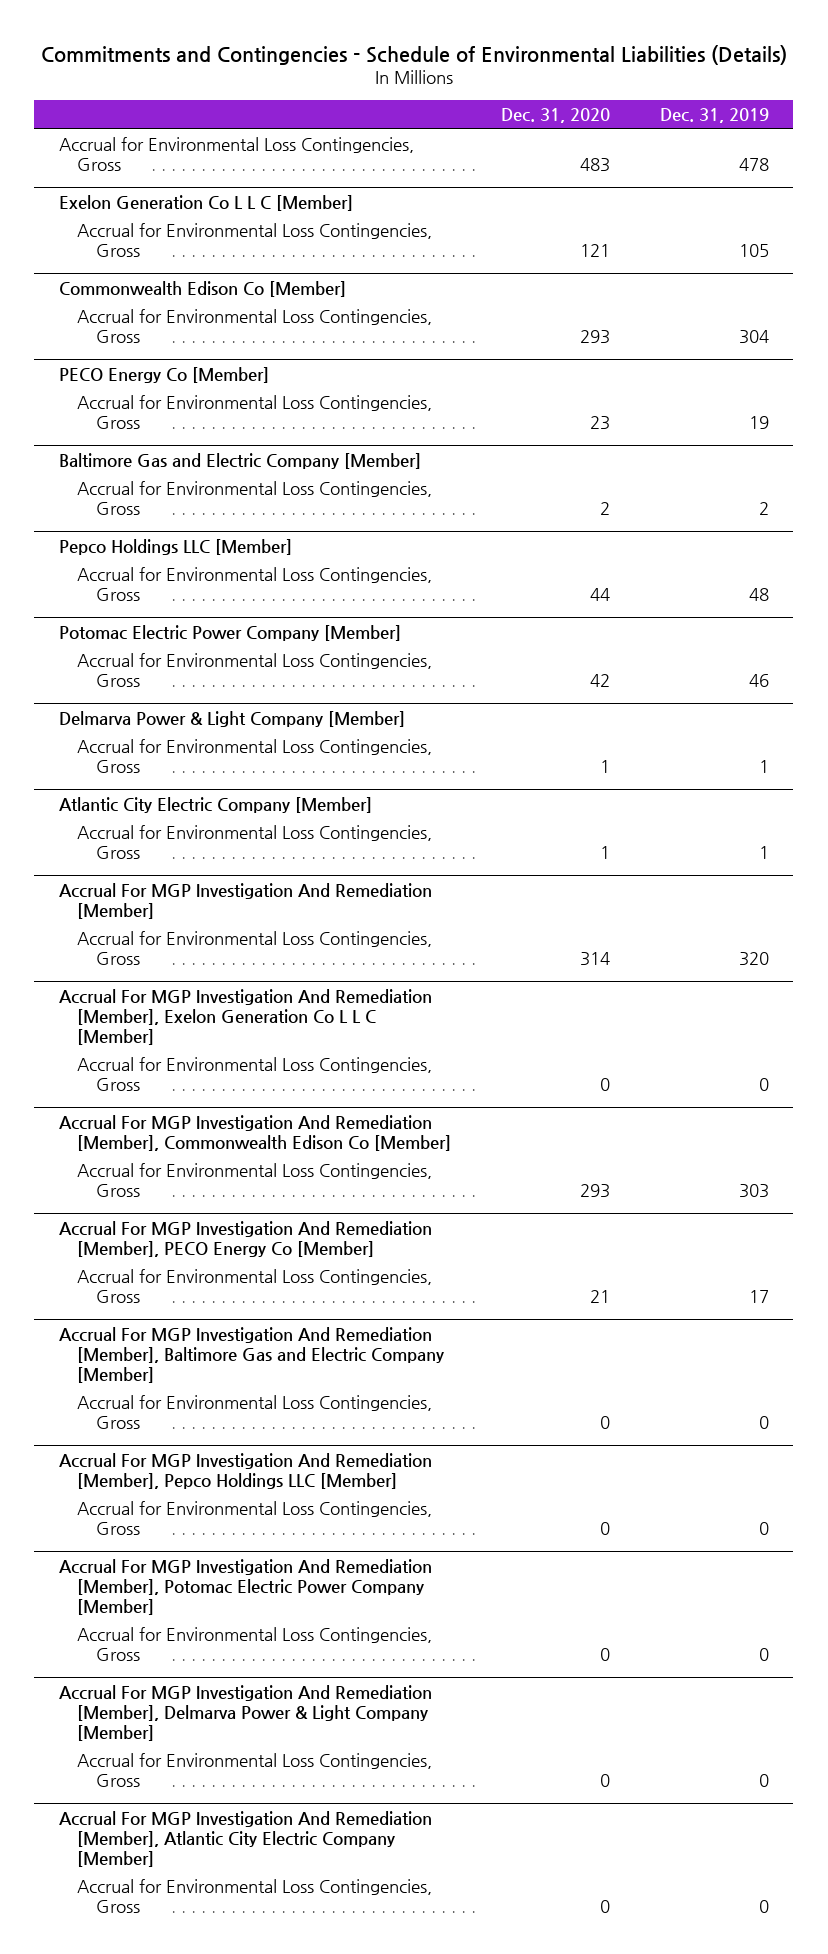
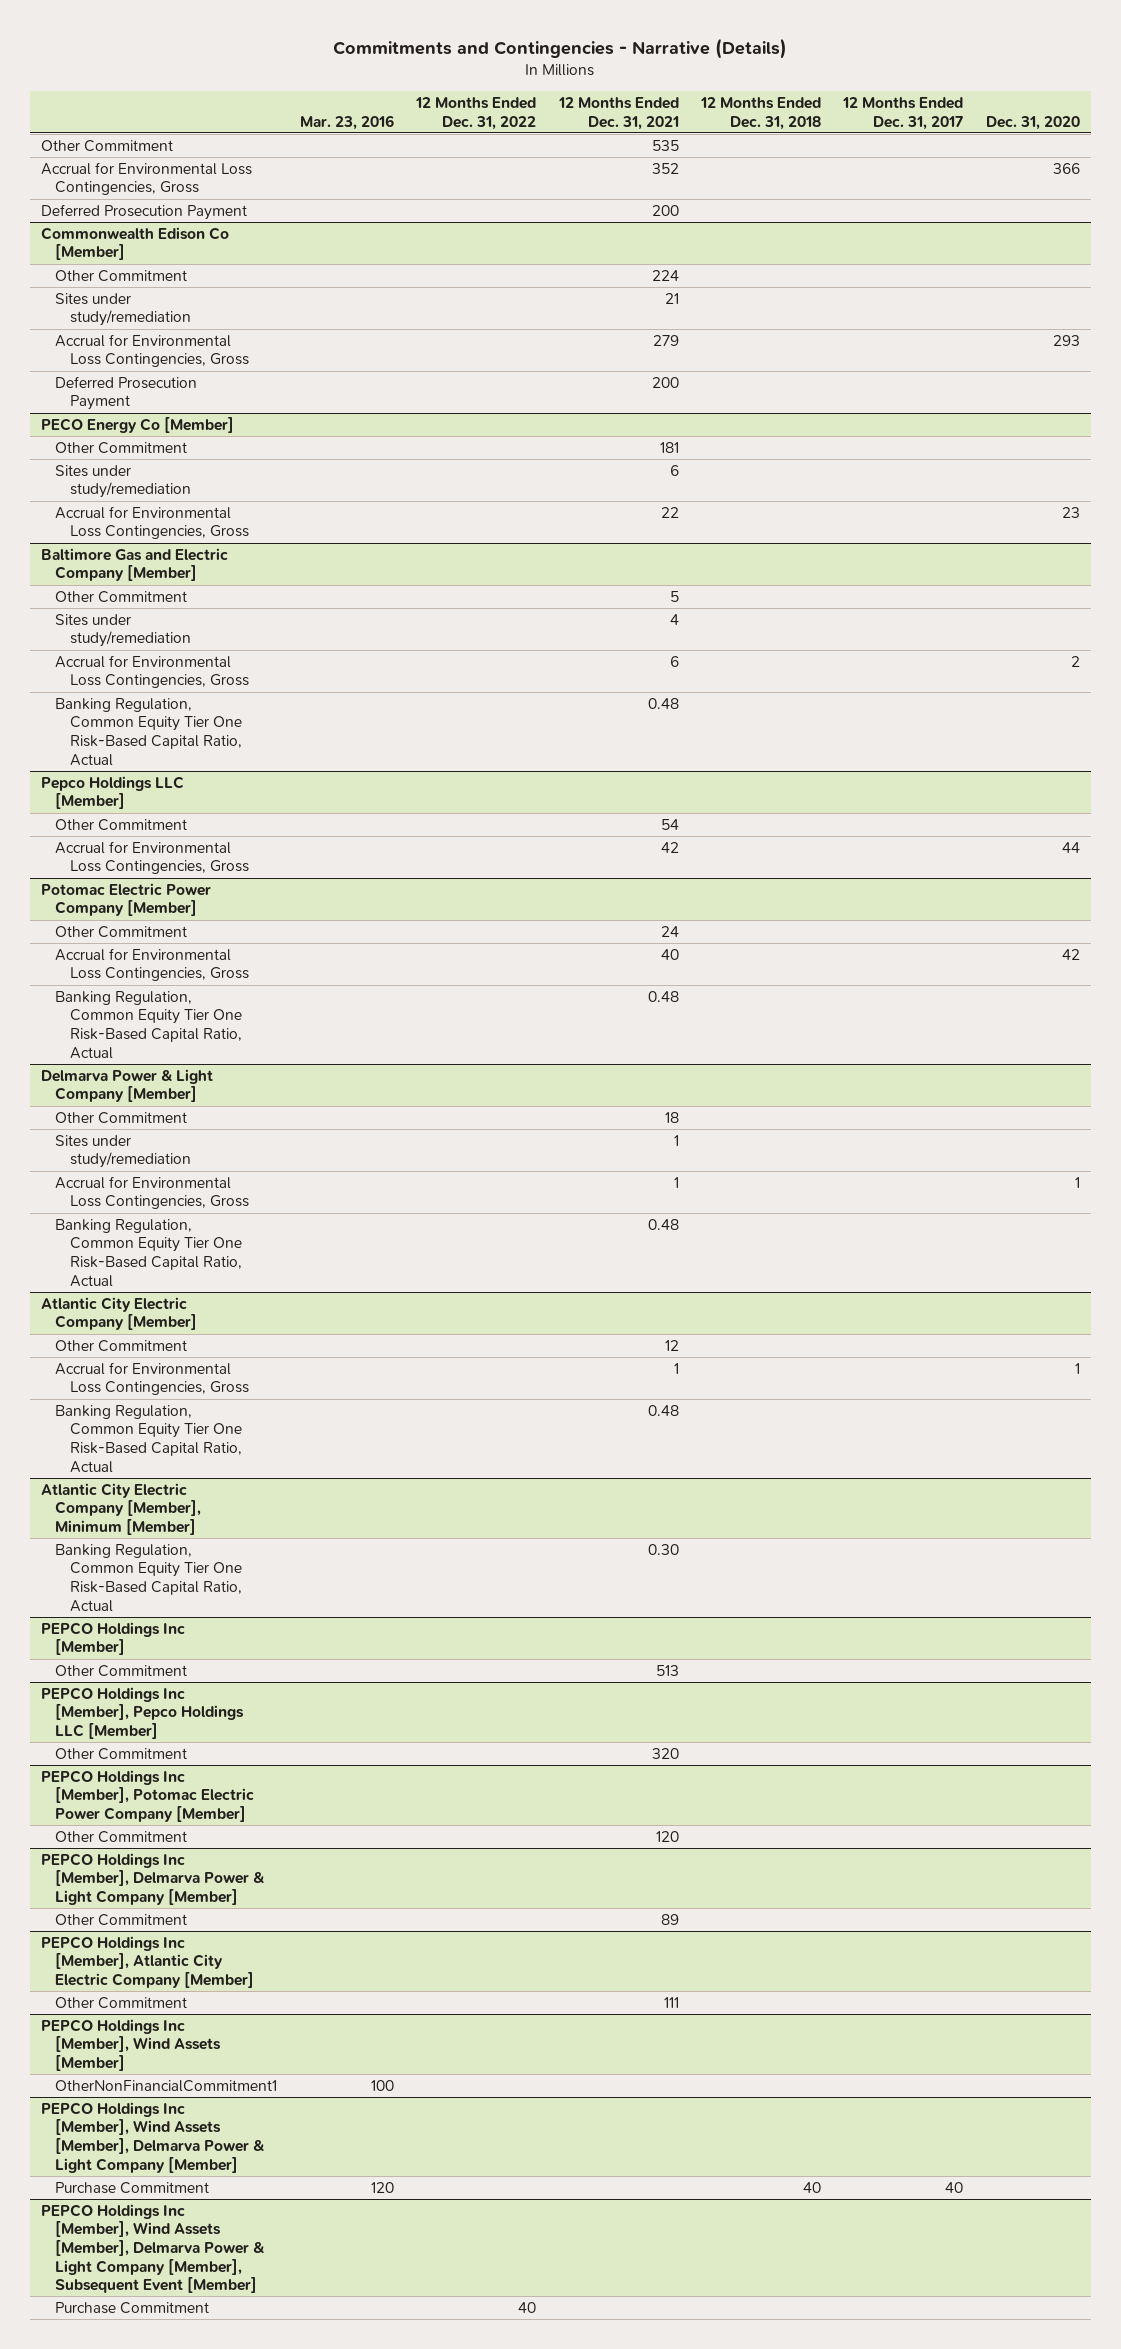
[40,44,787,65] Commitments and Contingencies - Schedule of Environmental Liabilities (Details) -> [333,38,788,60] Commitments and Contingencies - Narrative (Details)
[659,108,769,124] Dec. 31, 2019 -> none
none -> [299,114,394,130] Mar. 23, 2016
none -> [415,96,537,130] 12 Months Ended Dec. 31, 2022
none -> [557,96,679,130] 12 Months Ended Dec. 31, 2021
none -> [700,96,822,130] 12 Months Ended Dec. 31, 2018
none -> [842,96,964,130] 12 Months Ended Dec. 31, 2017
[59,194,354,211] Exelon Generation Co L L C [Member] -> none
[77,223,433,257] Accrual for Environmental Loss Contingencies, Gross -> none
none -> [41,139,174,152] Other Commitment
[580,157,611,172] 483 -> [1052,162,1080,174] 366
none -> [41,203,248,220] Deferred Prosecution Payment
none -> [55,269,188,282] Other Commitment
none -> [55,292,191,327] Sites under study/remediation
none -> [55,375,198,411] Deferred Prosecution Payment
none -> [55,441,188,454] Other Commitment
none -> [55,464,191,499] Sites under study/remediation
none -> [55,590,188,603] Other Commitment
none -> [55,613,191,648] Sites under study/remediation
none -> [55,697,242,766] Banking Regulation, Common Equity Tier One Risk-Based Capital Ratio, Actual
none -> [55,818,188,831] Other Commitment
none -> [55,925,188,938] Other Commitment
none -> [55,990,242,1059] Banking Regulation, Common Equity Tier One Risk-Based Capital Ratio, Actual
none -> [55,1111,188,1124] Other Commitment
none -> [55,1134,191,1169] Sites under study/remediation
none -> [55,1218,242,1287] Banking Regulation, Common Equity Tier One Risk-Based Capital Ratio, Actual
none -> [55,1339,188,1352] Other Commitment
[59,882,433,919] Accrual For MGP Investigation And Remediation [Member] -> none
[77,931,433,965] Accrual for Environmental Loss Contingencies, Gross -> none
[59,988,433,1045] Accrual For MGP Investigation And Remediation [Member], Exelon Generation Co L L C [Member] -> none
[77,1057,433,1091] Accrual for Environmental Loss Contingencies, Gross -> none
[59,1114,452,1151] Accrual For MGP Investigation And Remediation [Member], Commonwealth Edison Co [Member] -> none
[77,1163,433,1197] Accrual for Environmental Loss Contingencies, Gross -> none
[59,1220,433,1257] Accrual For MGP Investigation And Remediation [Member], PECO Energy Co [Member] -> none
[77,1269,433,1303] Accrual for Environmental Loss Contingencies, Gross -> none
[59,1326,445,1383] Accrual For MGP Investigation And Remediation [Member], Baltimore Gas and Electric Company [Member] -> none
[77,1395,433,1429] Accrual for Environmental Loss Contingencies, Gross -> none
[59,1452,433,1489] Accrual For MGP Investigation And Remediation [Member], Pepco Holdings LLC [Member] -> none
[77,1501,433,1535] Accrual for Environmental Loss Contingencies, Gross -> none
[59,1558,433,1615] Accrual For MGP Investigation And Remediation [Member], Potomac Electric Power Company [Member] -> none
[77,1627,433,1661] Accrual for Environmental Loss Contingencies, Gross -> none
[59,1684,433,1741] Accrual For MGP Investigation And Remediation [Member], Delmarva Power & Light Company [Member] -> none
[77,1753,433,1787] Accrual for Environmental Loss Contingencies, Gross -> none
[59,1810,433,1867] Accrual For MGP Investigation And Remediation [Member], Atlantic City Electric Company [Member] -> none
[77,1879,433,1913] Accrual for Environmental Loss Contingencies, Gross -> none
none -> [55,1404,242,1473] Banking Regulation, Common Equity Tier One Risk-Based Capital Ratio, Actual
none -> [41,1482,202,1536] Atlantic City Electric Company [Member], Minimum [Member]
none -> [55,1543,242,1612] Banking Regulation, Common Equity Tier One Risk-Based Capital Ratio, Actual
none -> [41,1621,186,1656] PEPCO Holdings Inc [Member]
none -> [55,1664,188,1677] Other Commitment
none -> [41,1686,245,1740] PEPCO Holdings Inc [Member], Pepco Holdings LLC [Member]
none -> [55,1747,188,1760] Other Commitment
none -> [41,1769,255,1823] PEPCO Holdings Inc [Member], Potomac Electric Power Company [Member]
none -> [55,1830,188,1843] Other Commitment
none -> [41,1852,266,1906] PEPCO Holdings Inc [Member], Delmarva Power & Light Company [Member]
none -> [55,1913,188,1926] Other Commitment
none -> [41,1935,255,1989] PEPCO Holdings Inc [Member], Atlantic City Electric Company [Member]
none -> [55,1996,188,2009] Other Commitment
none -> [41,2018,222,2072] PEPCO Holdings Inc [Member], Wind Assets [Member]
none -> [55,2079,278,2092] OtherNonFinancialCommitment1
none -> [41,2101,266,2173] PEPCO Holdings Inc [Member], Wind Assets [Member], Delmarva Power & Light Company [Member]
none -> [55,2181,210,2194] Purchase Commitment
none -> [41,2203,266,2294] PEPCO Holdings Inc [Member], Wind Assets [Member], Delmarva Power & Light Company [Member], Subsequent Event [Member]
none -> [55,2301,210,2314] Purchase Commitment

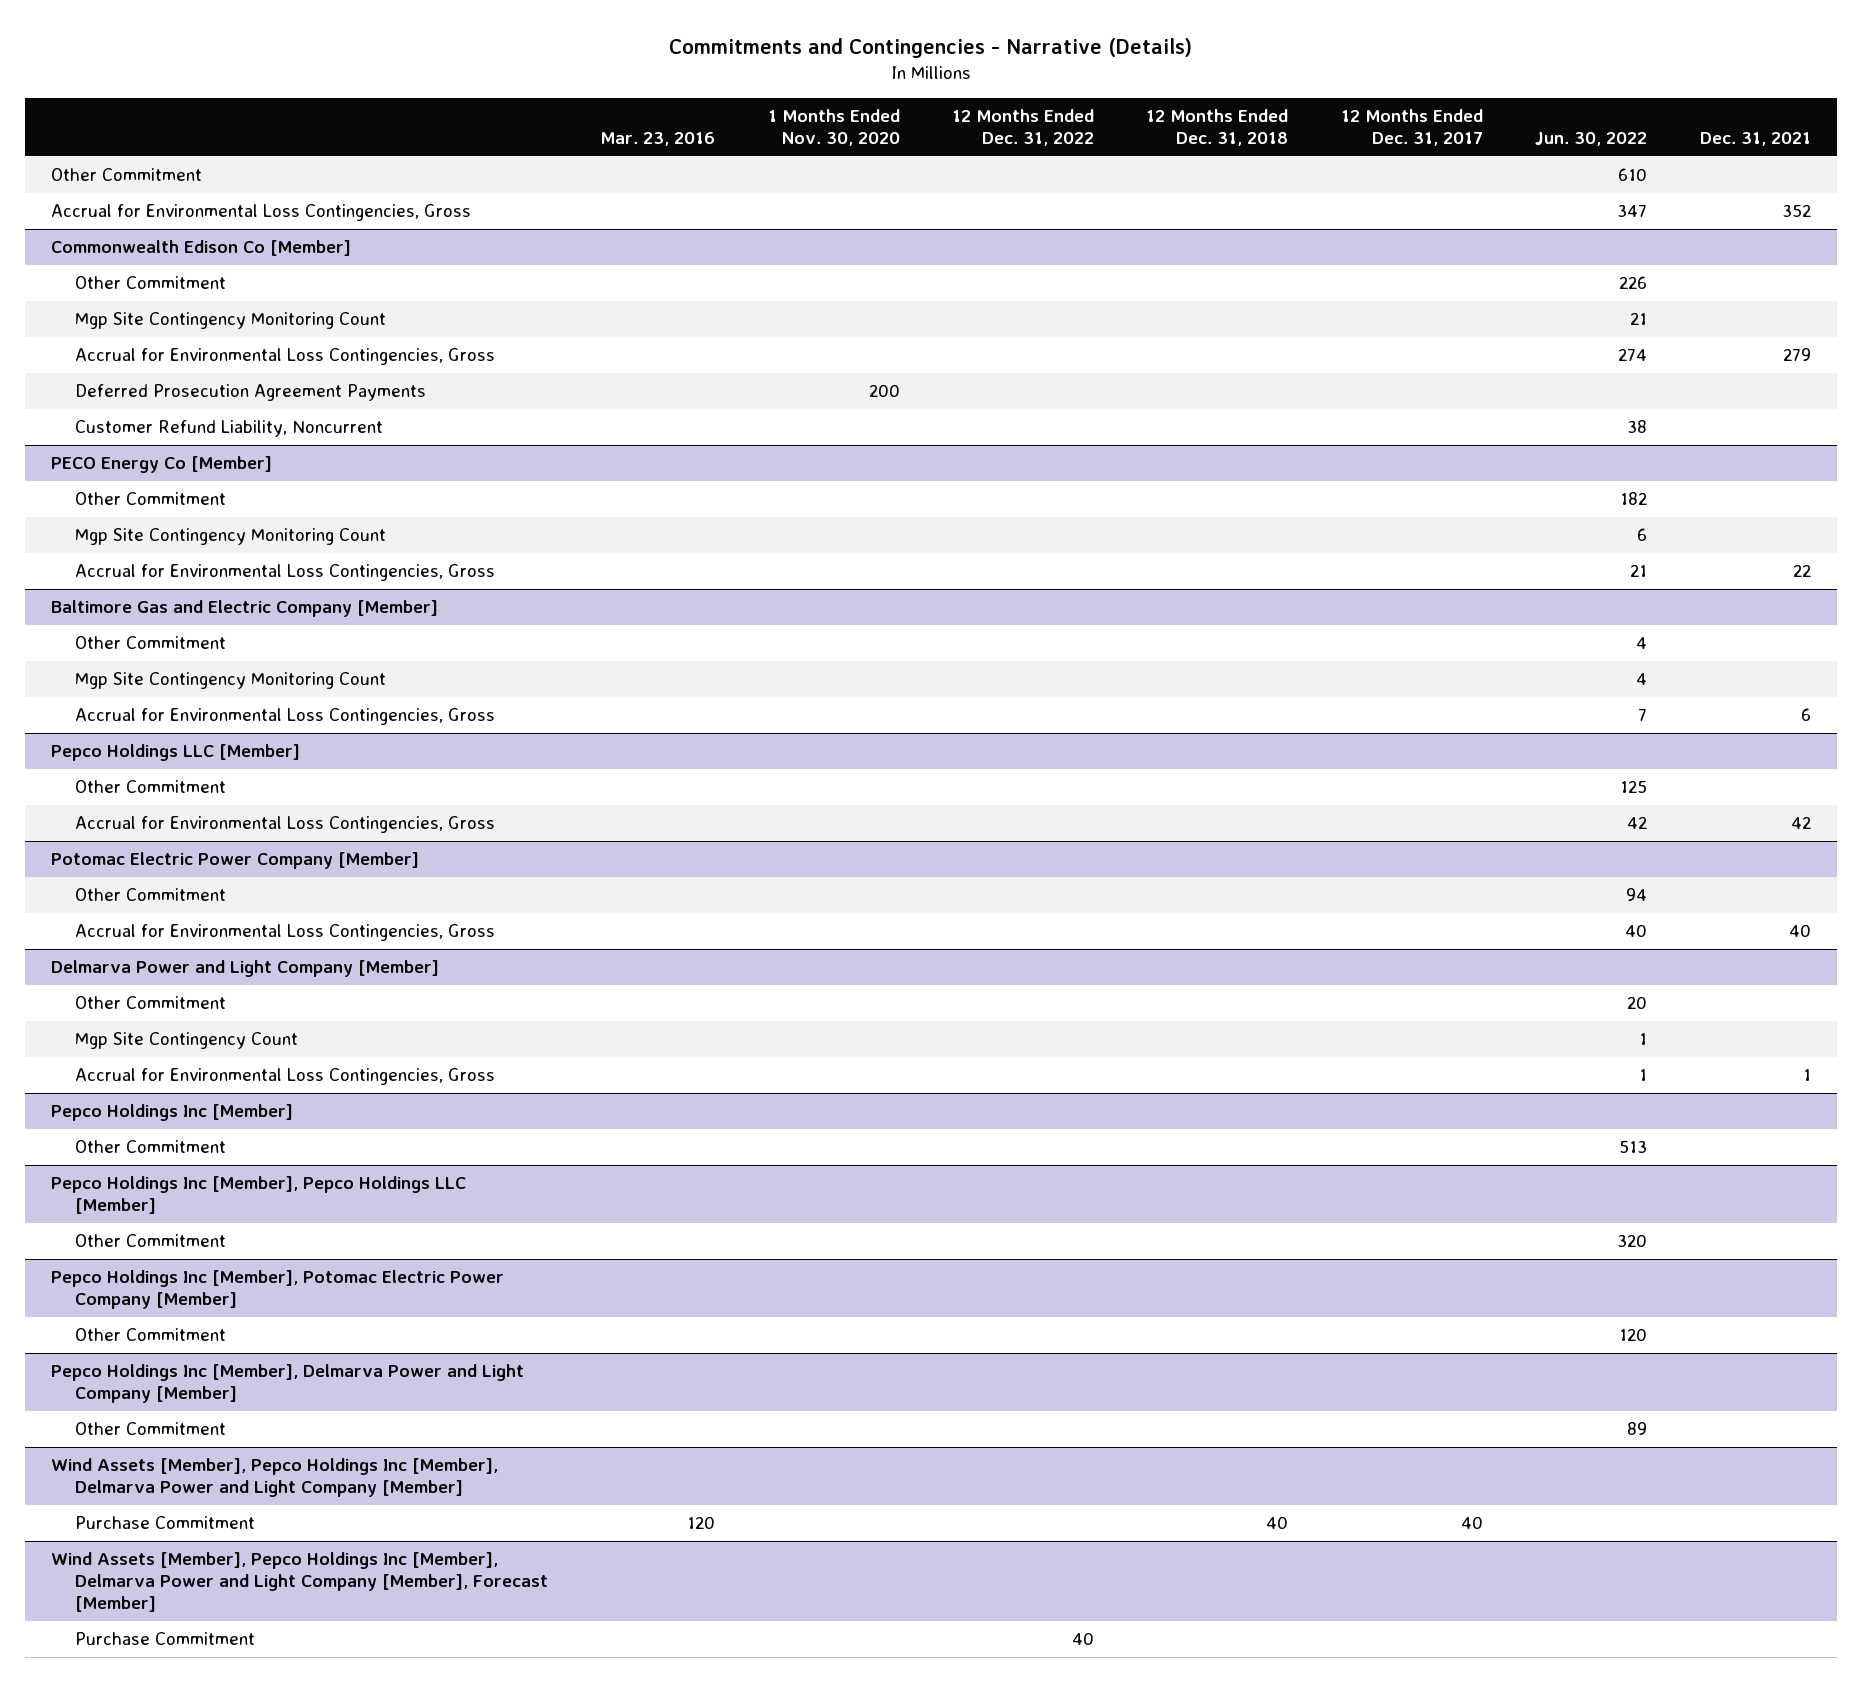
[557,96,679,130] 12 Months Ended Dec. 31, 2021 -> none
[985,115,1080,130] Dec. 31, 2020 -> none
none -> [767,108,900,146] 1 Months Ended Nov. 30, 2020
none -> [1535,131,1648,146] Jun. 30, 2022
none -> [1699,131,1811,146] Dec. 31, 2021
[41,203,248,220] Deferred Prosecution Payment -> none
[55,292,191,327] Sites under study/remediation -> [74,312,386,330] Mgp Site Contingency Monitoring Count
[55,375,198,411] Deferred Prosecution Payment -> [74,384,426,402] Deferred Prosecution Agreement Payments
none -> [74,420,383,438] Customer Refund Liability, Noncurrent
[55,464,191,499] Sites under study/remediation -> [74,528,386,546] Mgp Site Contingency Monitoring Count
[55,613,191,648] Sites under study/remediation -> [74,672,386,690] Mgp Site Contingency Monitoring Count
[55,697,242,766] Banking Regulation, Common Equity Tier One Risk-Based Capital Ratio, Actual -> none
[55,990,242,1059] Banking Regulation, Common Equity Tier One Risk-Based Capital Ratio, Actual -> none
[41,1068,214,1103] Delmarva Power & Light Company [Member] -> [51,960,440,978] Delmarva Power and Light Company [Member]
[55,1134,191,1169] Sites under study/remediation -> none
none -> [74,1032,298,1050] Mgp Site Contingency Count
[55,1218,242,1287] Banking Regulation, Common Equity Tier One Risk-Based Capital Ratio, Actual -> none
[41,1296,198,1331] Atlantic City Electric Company [Member] -> none
[55,1339,188,1352] Other Commitment -> none
[55,1361,249,1396] Accrual for Environmental Loss Contingencies, Gross -> none
[55,1404,242,1473] Banking Regulation, Common Equity Tier One Risk-Based Capital Ratio, Actual -> none
[41,1482,202,1536] Atlantic City Electric Company [Member], Minimum [Member] -> none
[55,1543,242,1612] Banking Regulation, Common Equity Tier One Risk-Based Capital Ratio, Actual -> none
[41,1621,186,1656] PEPCO Holdings Inc [Member] -> [51,1104,294,1122] Pepco Holdings Inc [Member]
[41,1686,245,1740] PEPCO Holdings Inc [Member], Pepco Holdings LLC [Member] -> [51,1176,467,1215] Pepco Holdings Inc [Member], Pepco Holdings LLC [Member]
[41,1769,255,1823] PEPCO Holdings Inc [Member], Potomac Electric Power Company [Member] -> [51,1270,505,1310] Pepco Holdings Inc [Member], Potomac Electric Power Company [Member]
[41,1852,266,1906] PEPCO Holdings Inc [Member], Delmarva Power & Light Company [Member] -> [51,1364,525,1404] Pepco Holdings Inc [Member], Delmarva Power and Light Company [Member]
[41,1935,255,1989] PEPCO Holdings Inc [Member], Atlantic City Electric Company [Member] -> none
[55,1996,188,2009] Other Commitment -> none
[41,2018,222,2072] PEPCO Holdings Inc [Member], Wind Assets [Member] -> none
[55,2079,278,2092] OtherNonFinancialCommitment1 -> none
[41,2101,266,2173] PEPCO Holdings Inc [Member], Wind Assets [Member], Delmarva Power & Light Company [Member] -> [51,1458,499,1498] Wind Assets [Member], Pepco Holdings Inc [Member], Delmarva Power and Light Company [Member]
[41,2203,266,2294] PEPCO Holdings Inc [Member], Wind Assets [Member], Delmarva Power & Light Company [Member], Subsequent Event [Member] -> [51,1552,548,1613] Wind Assets [Member], Pepco Holdings Inc [Member], Delmarva Power and Light Company [Member], Forecast [Member]

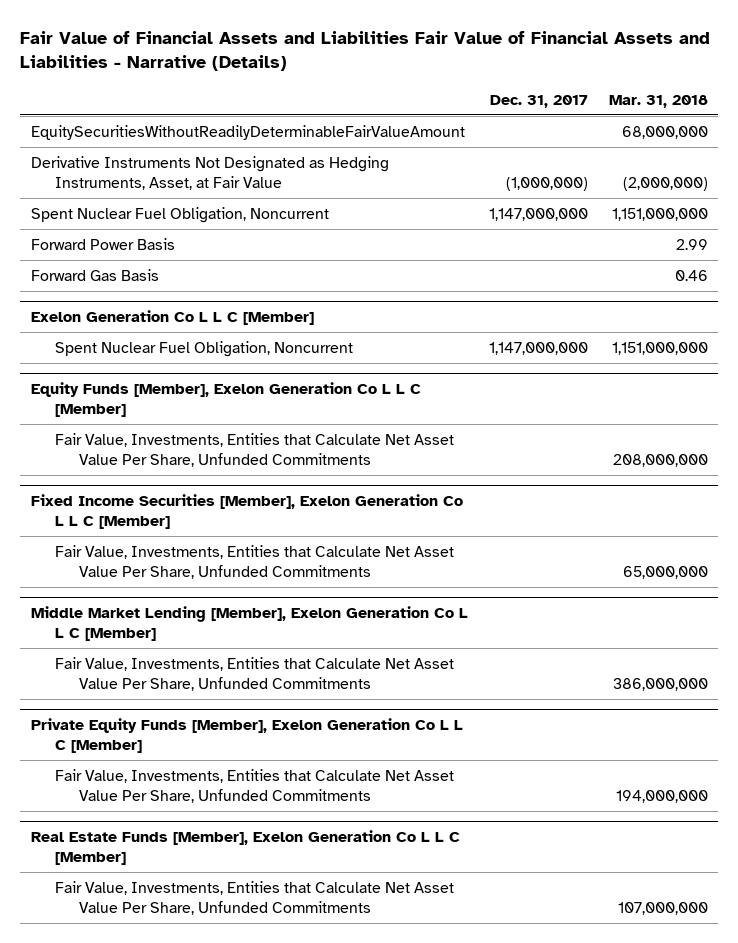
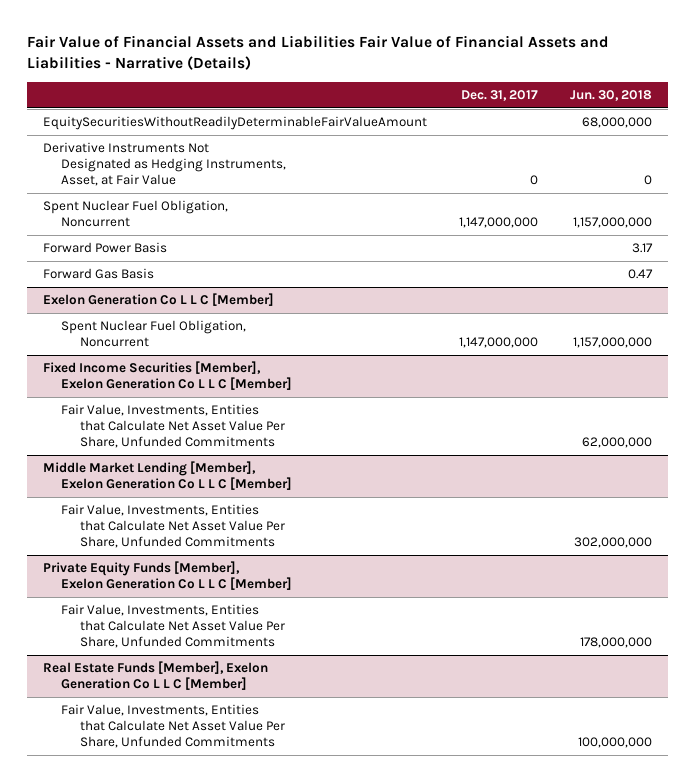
[608,94,708,108] Mar. 31, 2018 -> none
none -> [569,89,652,101] Jun. 30, 2018
[505,176,588,191] (1,000,000) -> [529,174,538,185] 0
[30,381,421,417] Equity Funds [Member], Exelon Generation Co L L C [Member] -> none
[54,432,454,467] Fair Value, Investments, Entities that Calculate Net Asset Value Per Share, Unfunded Commitments -> none

